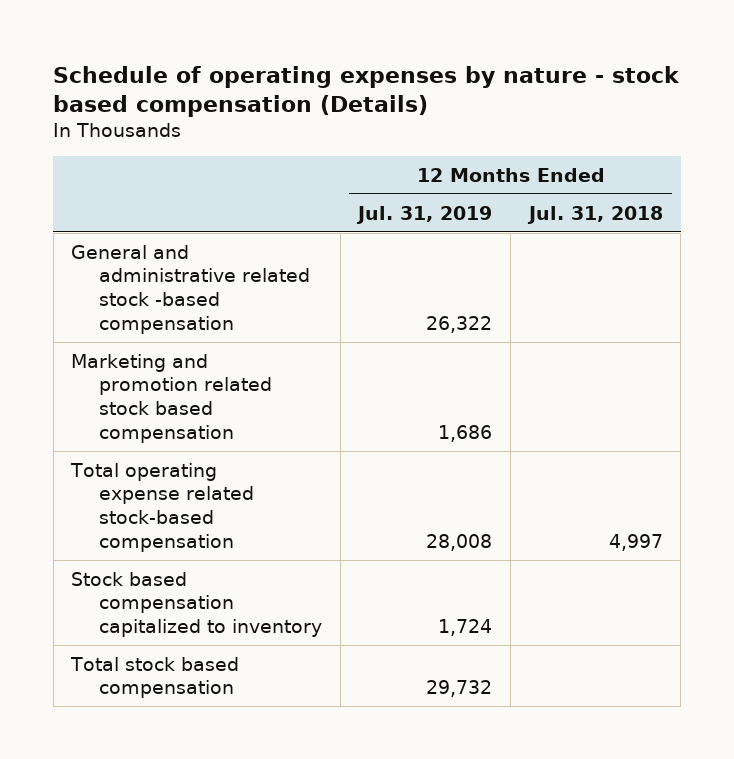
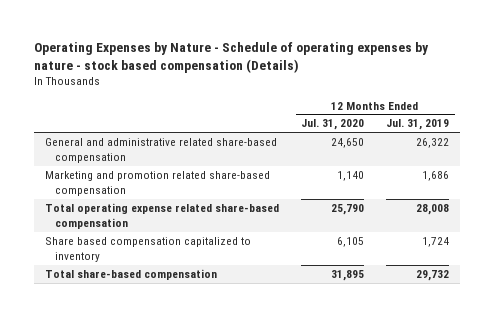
[53,65,681,117] Schedule of operating expenses by nature - stock based compensation (Details) -> [33,41,429,73] Operating Expenses by Nature - Schedule of operating expenses by nature - stock based compensation (Details)
[526,205,663,224] Jul. 31, 2018 -> none
none -> [301,119,365,131] Jul. 31, 2020
[71,244,311,334] General and administrative related stock -based compensation -> [44,137,277,163] General and administrative related share-based compensation
[71,353,273,443] Marketing and promotion related stock based compensation -> [44,170,270,196] Marketing and promotion related share-based compensation
[70,462,255,552] Total operating expense related stock-based compensation -> [44,202,279,229] Total operating expense related share-based compensation
[71,571,323,637] Stock based compensation capitalized to inventory -> [44,236,251,262] Share based compensation capitalized to inventory
[70,656,240,699] Total stock based compensation -> [44,268,217,280] Total share-based compensation

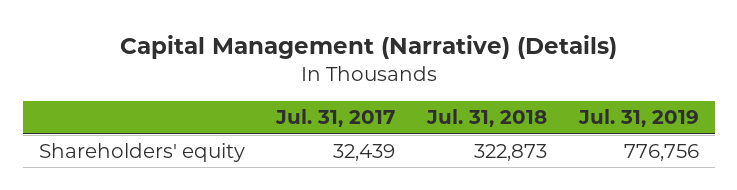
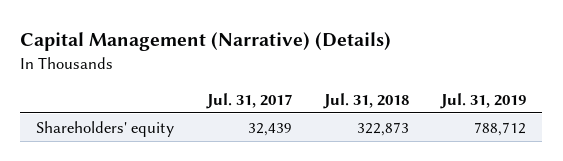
[623,144,699,162] 776,756 -> [474,122,527,137] 788,712

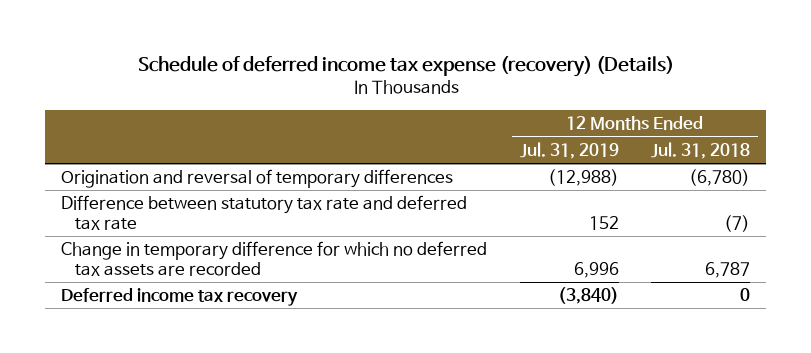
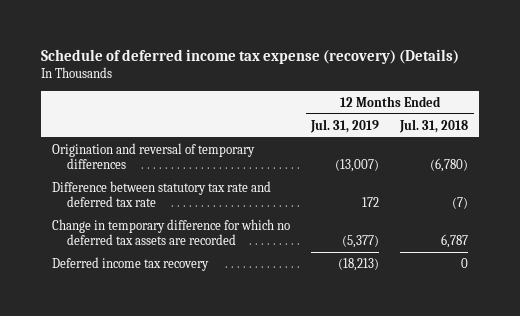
[547,169,619,187] (12,988) -> [335,158,380,172] (13,007)
[588,215,619,230] 152 -> [362,196,380,207] 172
[573,261,619,278] 6,996 -> [342,234,380,248] (5,377)
[557,287,619,305] (3,840) -> [338,257,380,271] (18,213)

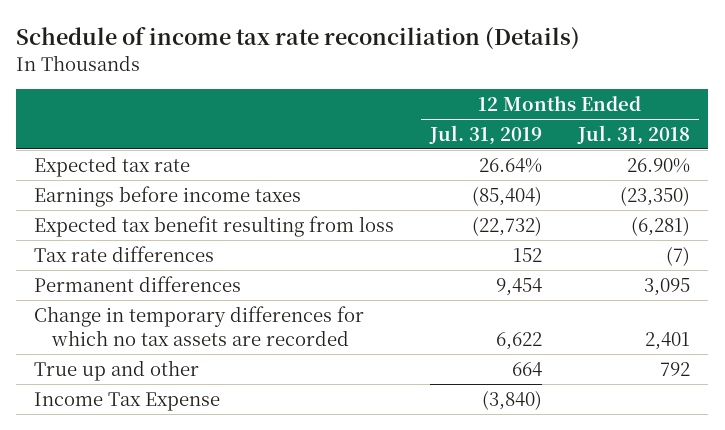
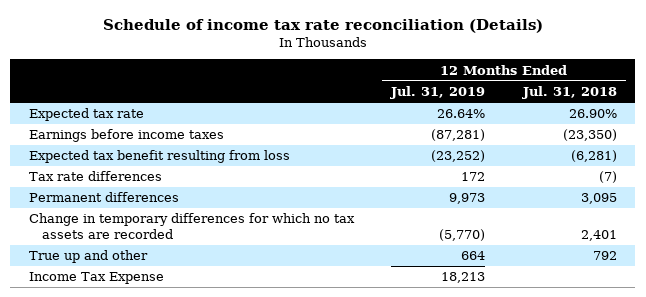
[472,185,543,206] (85,404) -> [431,129,486,142] (87,281)
[472,215,543,236] (22,732) -> [431,150,486,163] (23,252)
[513,247,543,262] 152 -> [461,172,486,182] 172
[496,277,543,296] 9,454 -> [449,193,486,205] 9,973
[496,331,543,350] 6,622 -> [439,228,486,241] (5,770)
[482,389,543,410] (3,840) -> [441,272,486,284] 18,213

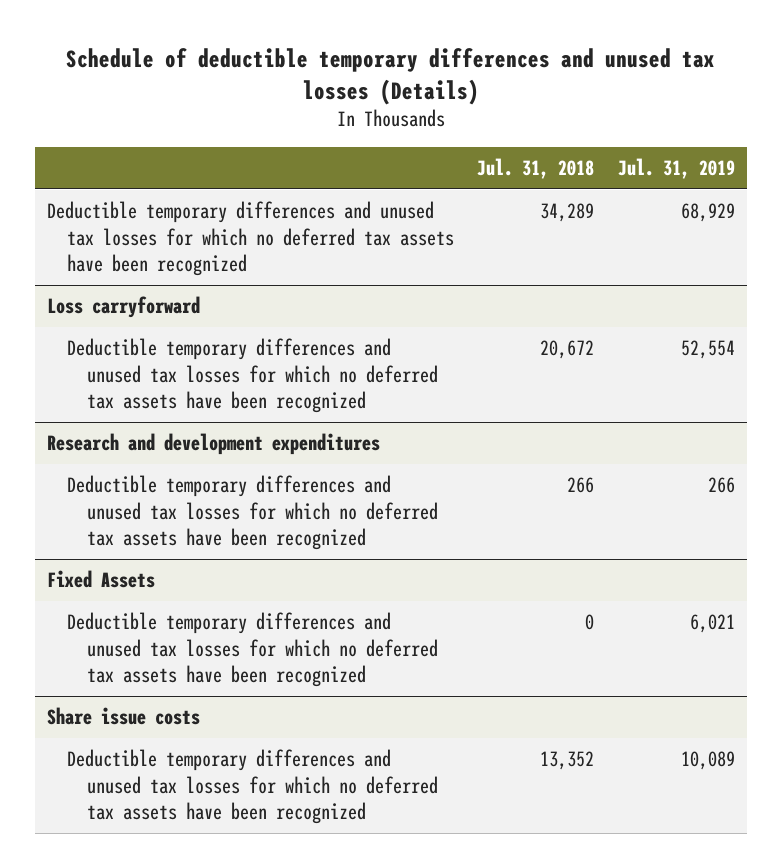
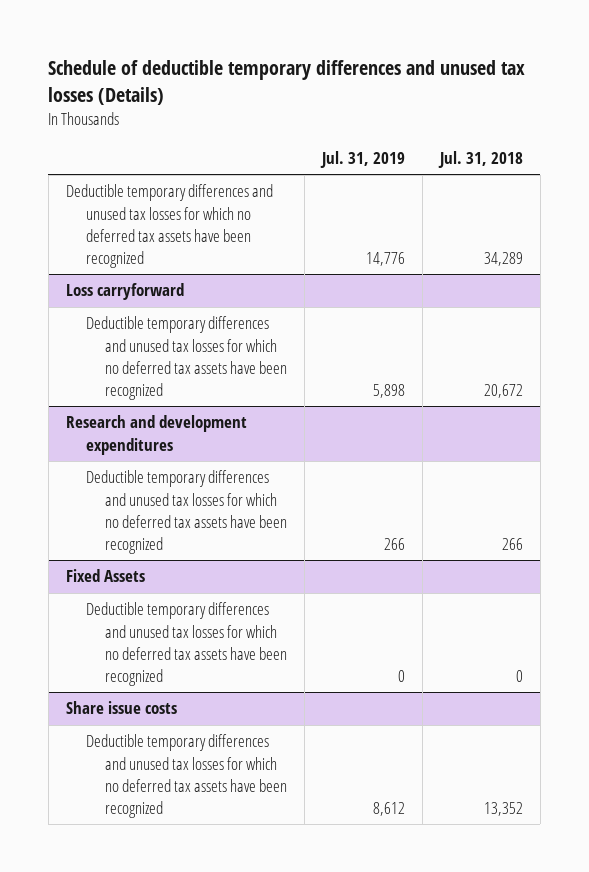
[680,202,735,222] 68,929 -> [366,252,406,267] 14,776
[680,339,735,359] 52,554 -> [373,384,406,399] 5,898
[689,613,735,633] 6,021 -> [398,670,406,683] 0
[680,750,735,770] 10,089 -> [373,802,406,817] 8,612

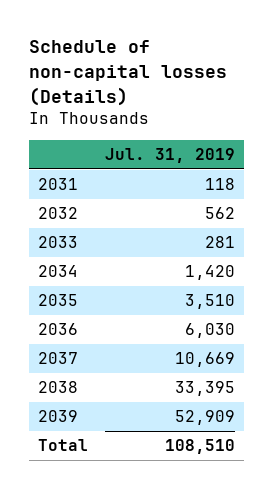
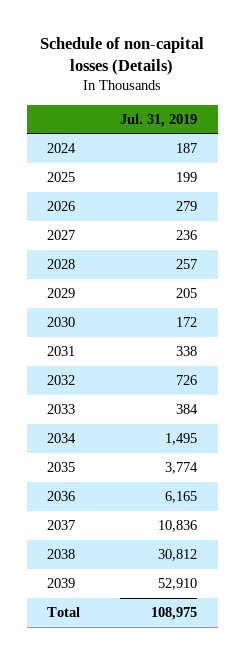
none -> [46,143,76,154] 2024
none -> [46,172,75,183] 2025
none -> [46,201,75,212] 2026
none -> [46,230,75,241] 2027
none -> [46,259,75,270] 2028
none -> [46,288,75,299] 2029
none -> [46,317,75,328] 2030
[205,178,236,191] 118 -> [176,346,198,357] 338
[205,207,236,220] 562 -> [176,375,198,386] 726
[205,236,236,249] 281 -> [176,404,199,415] 384
[185,265,236,281] 1,420 -> [165,433,198,446] 1,495
[185,294,236,310] 3,510 -> [165,462,199,475] 3,774
[185,323,236,339] 6,030 -> [165,491,198,504] 6,165
[175,352,236,368] 10,669 -> [158,520,198,533] 10,836
[175,381,236,397] 33,395 -> [158,549,198,562] 30,812
[175,410,236,426] 52,909 -> [158,578,198,591] 52,910
[165,439,236,455] 108,510 -> [151,607,198,621] 108,975

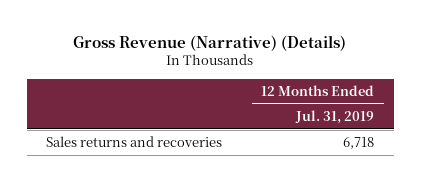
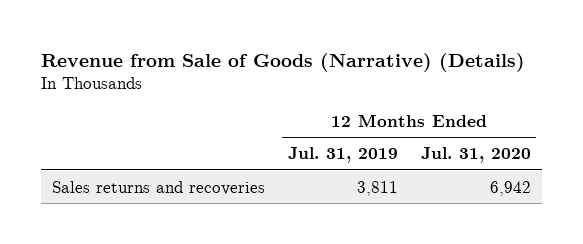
[73,34,347,51] Gross Revenue (Narrative) (Details) -> [41,52,526,72] Revenue from Sale of Goods (Narrative) (Details)
none -> [420,147,531,164] Jul. 31, 2020
[343,137,375,150] 6,718 -> [357,180,399,196] 3,811

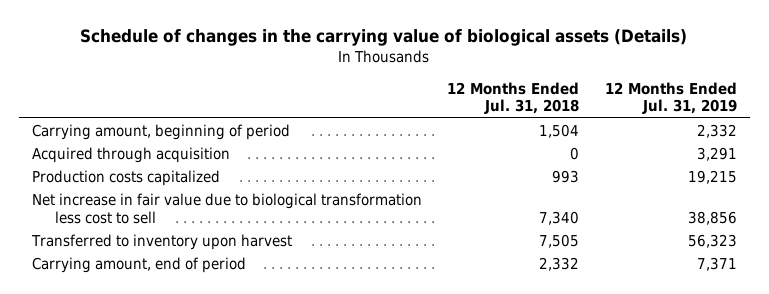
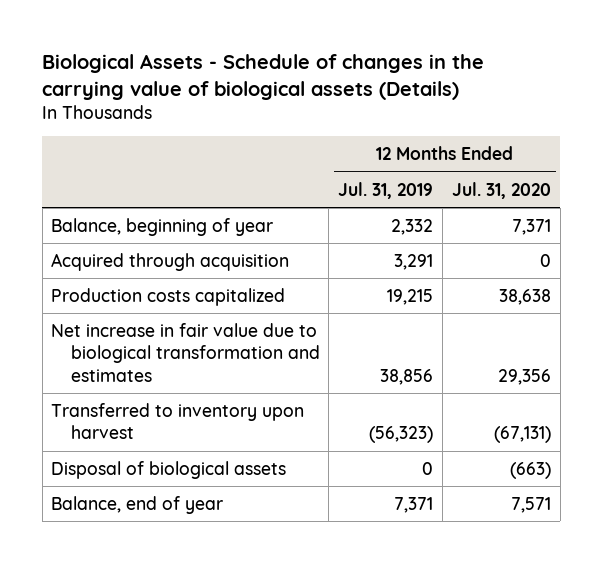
[80,29,688,47] Schedule of changes in the carrying value of biological assets (Details) -> [42,53,485,100] Biological Assets - Schedule of changes in the carrying value of biological assets (Details)
[447,81,580,115] 12 Months Ended Jul. 31, 2018 -> none
none -> [451,181,551,199] Jul. 31, 2020
[31,123,290,140] Carrying amount, beginning of period -> [51,217,274,236] Balance, beginning of year
[31,192,422,224] Net increase in fair value due to biological transformation less cost to sell -> [51,322,320,382] Net increase in fair value due to biological transformation and estimates
[687,233,737,248] 56,323 -> [369,426,434,444] (56,323)
none -> [51,460,287,479] Disposal of biological assets
[31,256,246,273] Carrying amount, end of period -> [51,495,224,514] Balance, end of year

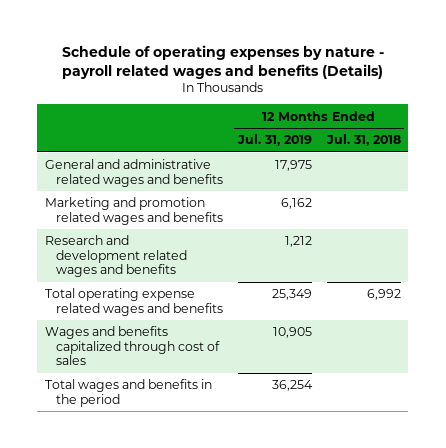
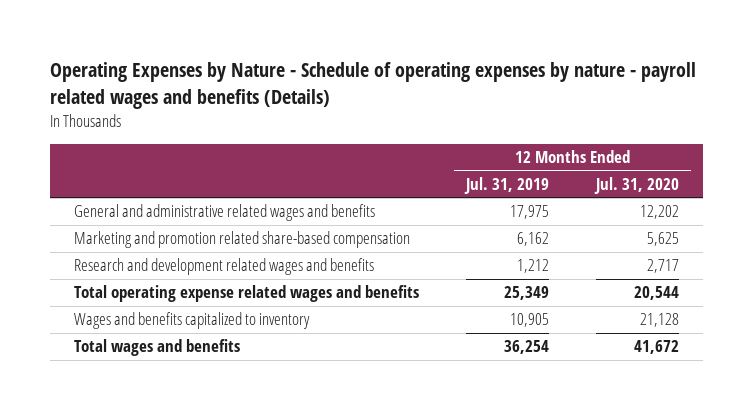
[61,44,384,79] Schedule of operating expenses by nature - payroll related wages and benefits (Details) -> [50,62,697,109] Operating Expenses by Nature - Schedule of operating expenses by nature - payroll related wages and benefits (Details)
[325,134,401,147] Jul. 31, 2018 -> none
none -> [594,177,680,195] Jul. 31, 2020
[44,197,223,225] Marketing and promotion related wages and benefits -> [74,231,411,249] Marketing and promotion related share-based compensation
[44,326,220,366] Wages and benefits capitalized through cost of sales -> [74,312,311,330] Wages and benefits capitalized to inventory
[44,379,212,407] Total wages and benefits in the period -> [74,339,241,357] Total wages and benefits

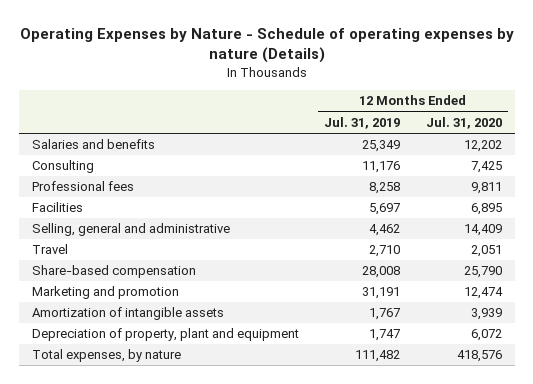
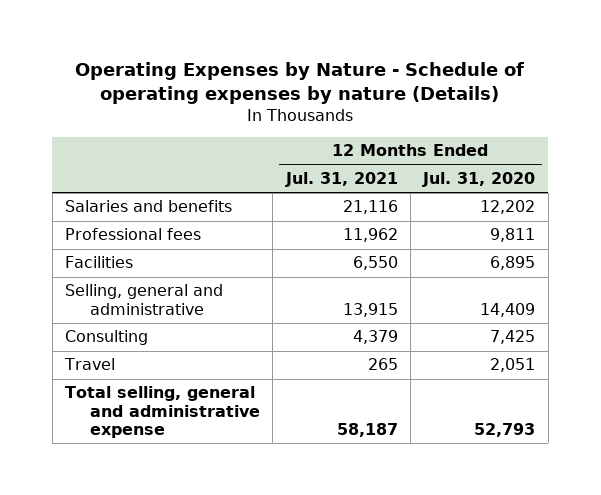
[324,116,401,129] Jul. 31, 2019 -> none
none -> [284,172,398,188] Jul. 31, 2021
[31,160,94,174] Consulting -> [65,330,149,346] Consulting
[31,265,196,279] Share-based compensation -> none
[31,286,179,300] Marketing and promotion -> none
[31,307,224,321] Amortization of intangible assets -> none
[31,328,299,342] Depreciation of property, plant and equipment -> none
[31,349,181,363] Total expenses, by nature -> none
none -> [65,386,260,439] Total selling, general and administrative expense

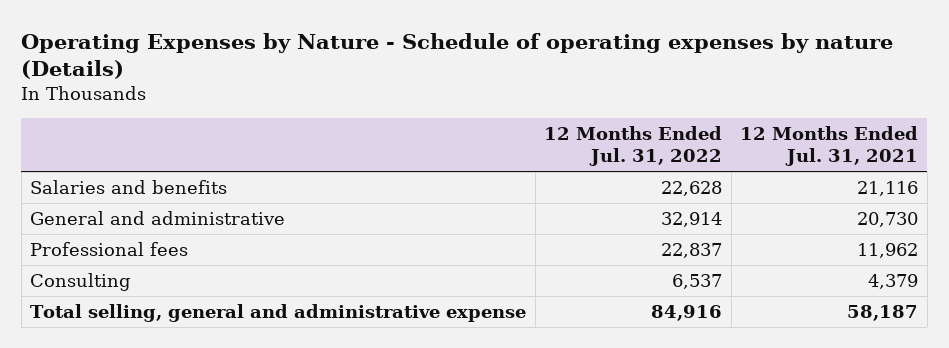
[422,172,536,188] Jul. 31, 2020 -> none
none -> [544,125,723,166] 12 Months Ended Jul. 31, 2022
none -> [30,211,286,226] General and administrative
[65,256,134,269] Facilities -> none
[65,284,224,315] Selling, general and administrative -> none
[64,358,116,371] Travel -> none

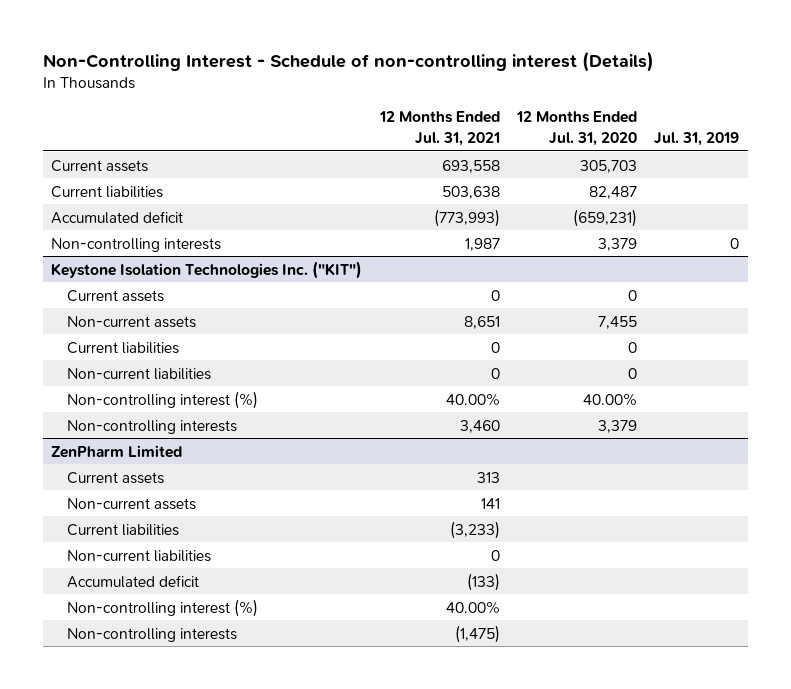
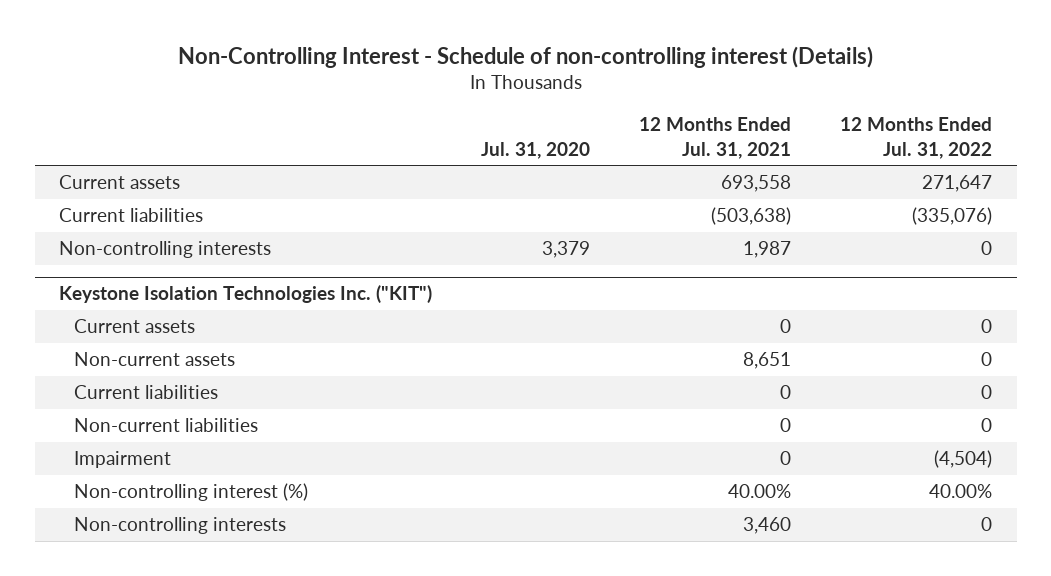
[516,111,638,146] 12 Months Ended Jul. 31, 2020 -> none
[654,131,740,146] Jul. 31, 2019 -> none
none -> [481,141,591,159] Jul. 31, 2020
none -> [840,117,993,159] 12 Months Ended Jul. 31, 2022
[51,210,184,224] Accumulated deficit -> none
[441,185,500,199] 503,638 -> [711,207,792,226] (503,638)
none -> [74,451,172,469] Impairment
[51,444,183,458] ZenPharm Limited -> none
[67,471,165,484] Current assets -> none
[67,497,197,510] Non-current assets -> none
[67,523,180,536] Current liabilities -> none
[67,549,212,562] Non-current liabilities -> none
[67,574,200,588] Accumulated deficit -> none
[67,598,259,617] Non-controlling interest (%) -> none
[67,627,238,642] Non-controlling interests -> none

